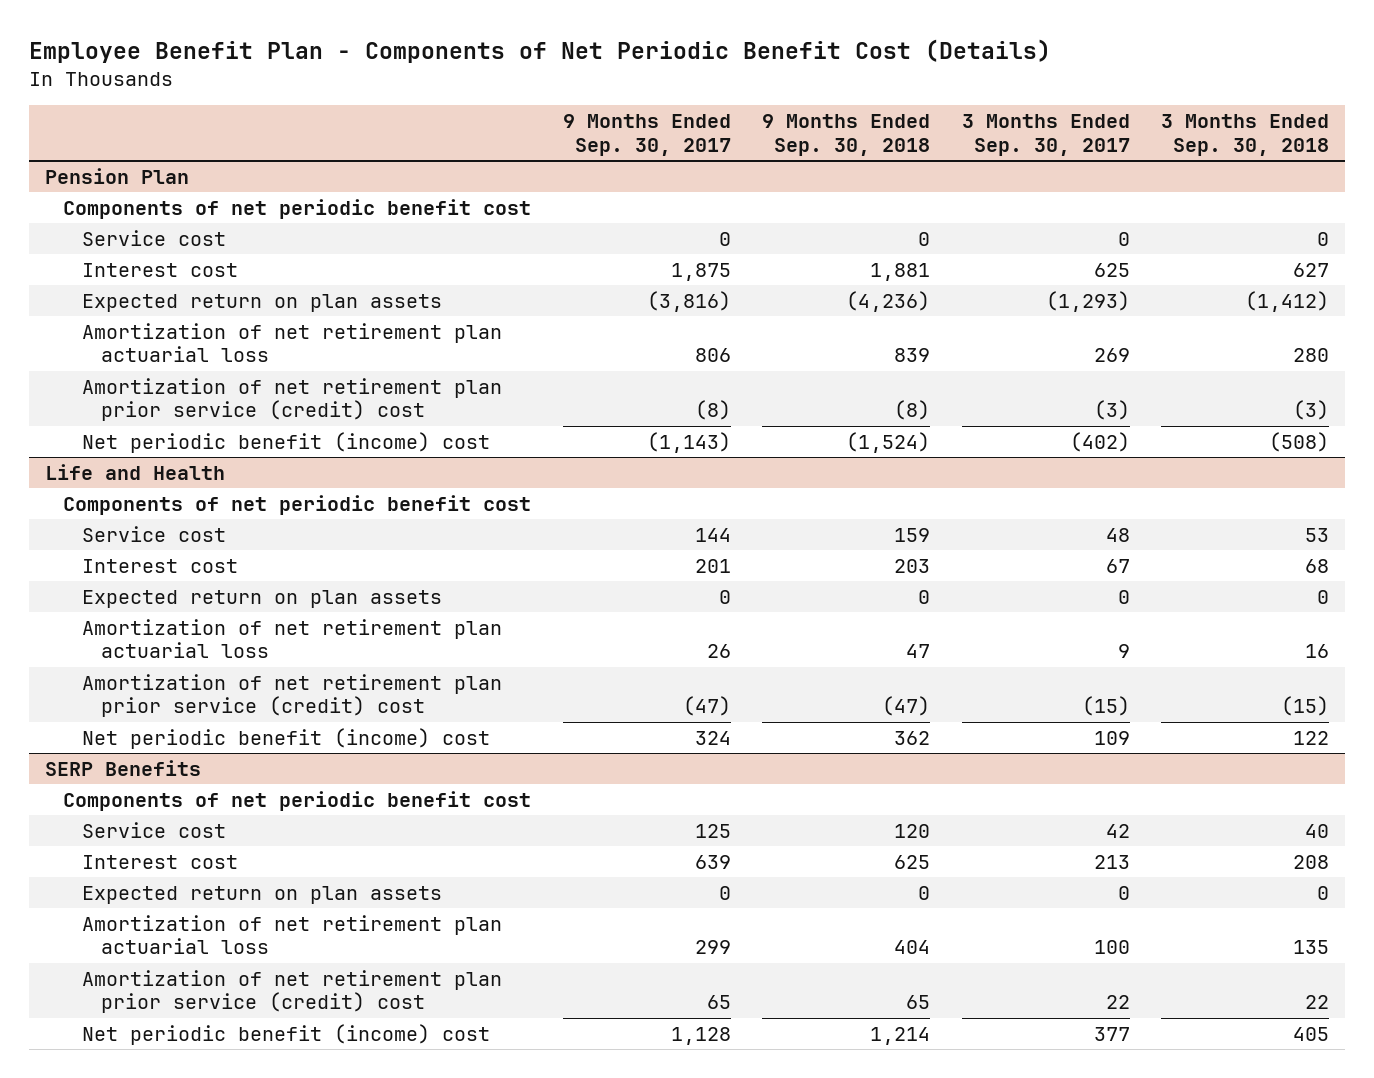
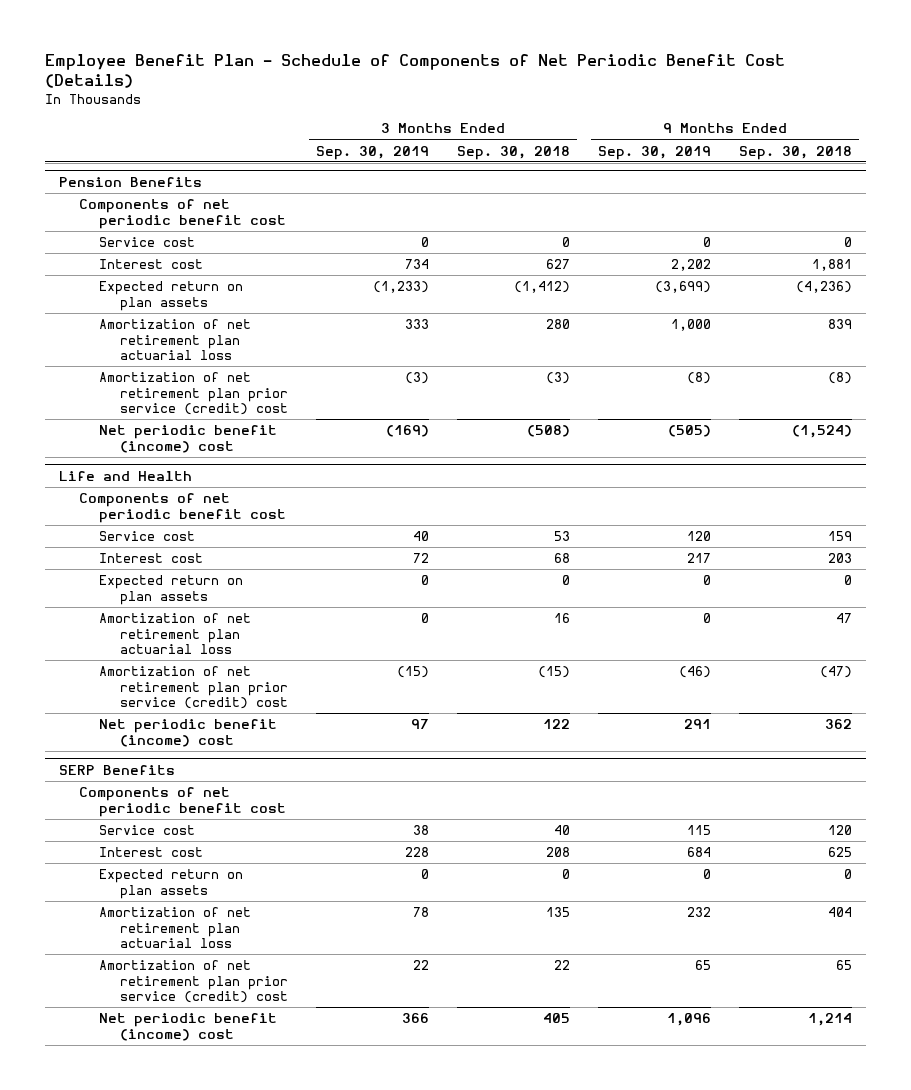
[28,39,1051,64] Employee Benefit Plan - Components of Net Periodic Benefit Cost (Details) -> [45,53,786,89] Employee Benefit Plan - Schedule of Components of Net Periodic Benefit Cost (Details)
[562,113,731,156] 9 Months Ended Sep. 30, 2017 -> none
[961,113,1130,156] 3 Months Ended Sep. 30, 2017 -> none
none -> [315,145,429,160] Sep. 30, 2019
none -> [598,145,712,160] Sep. 30, 2019
[44,167,189,184] Pension Plan -> [59,176,203,187] Pension Benefits

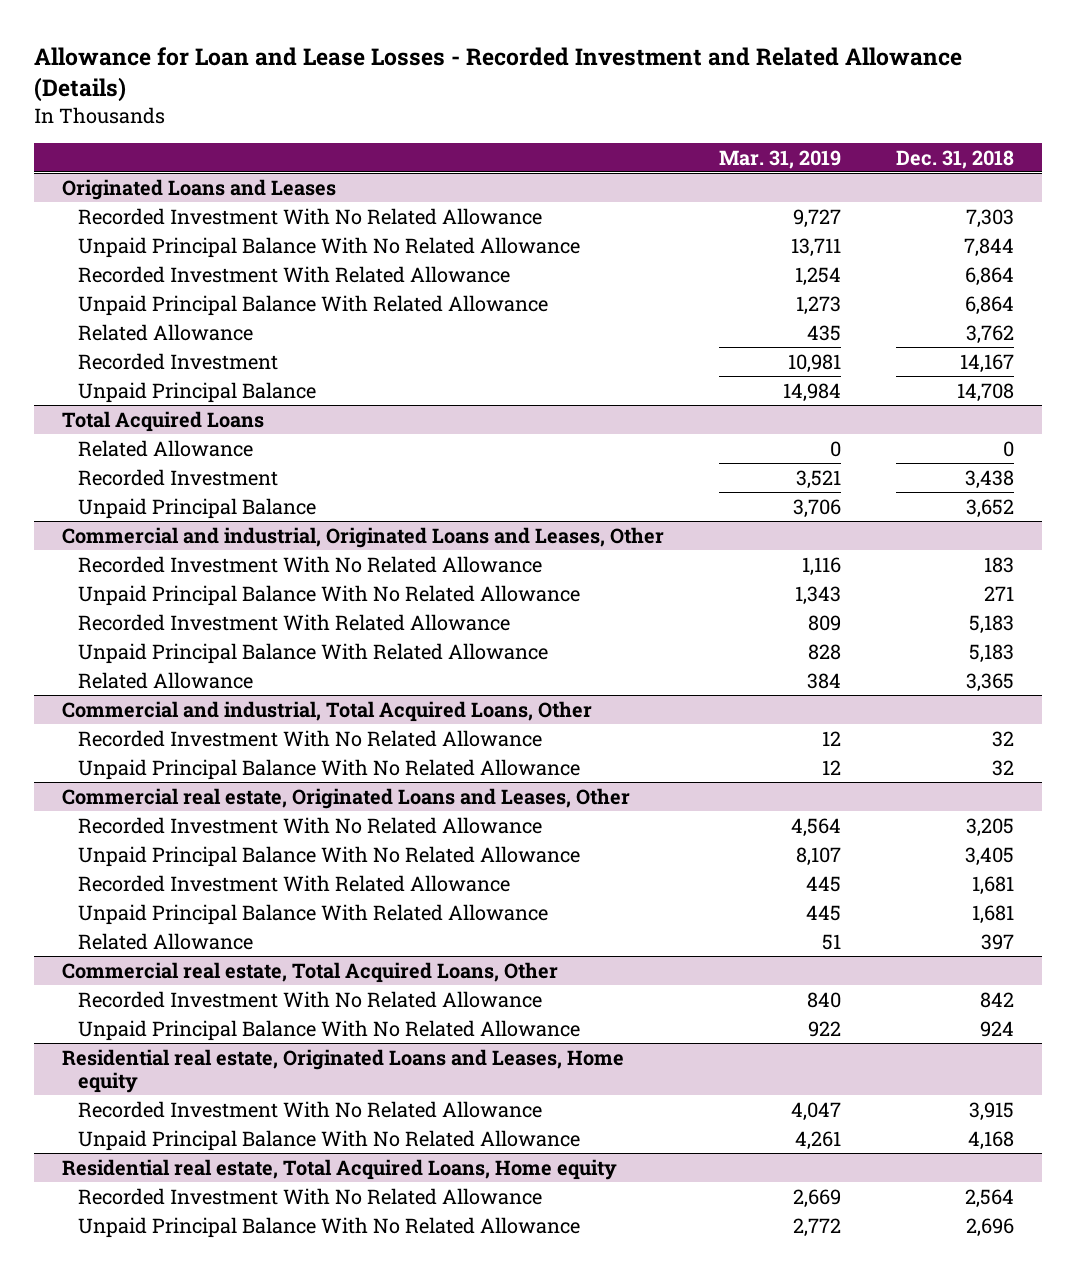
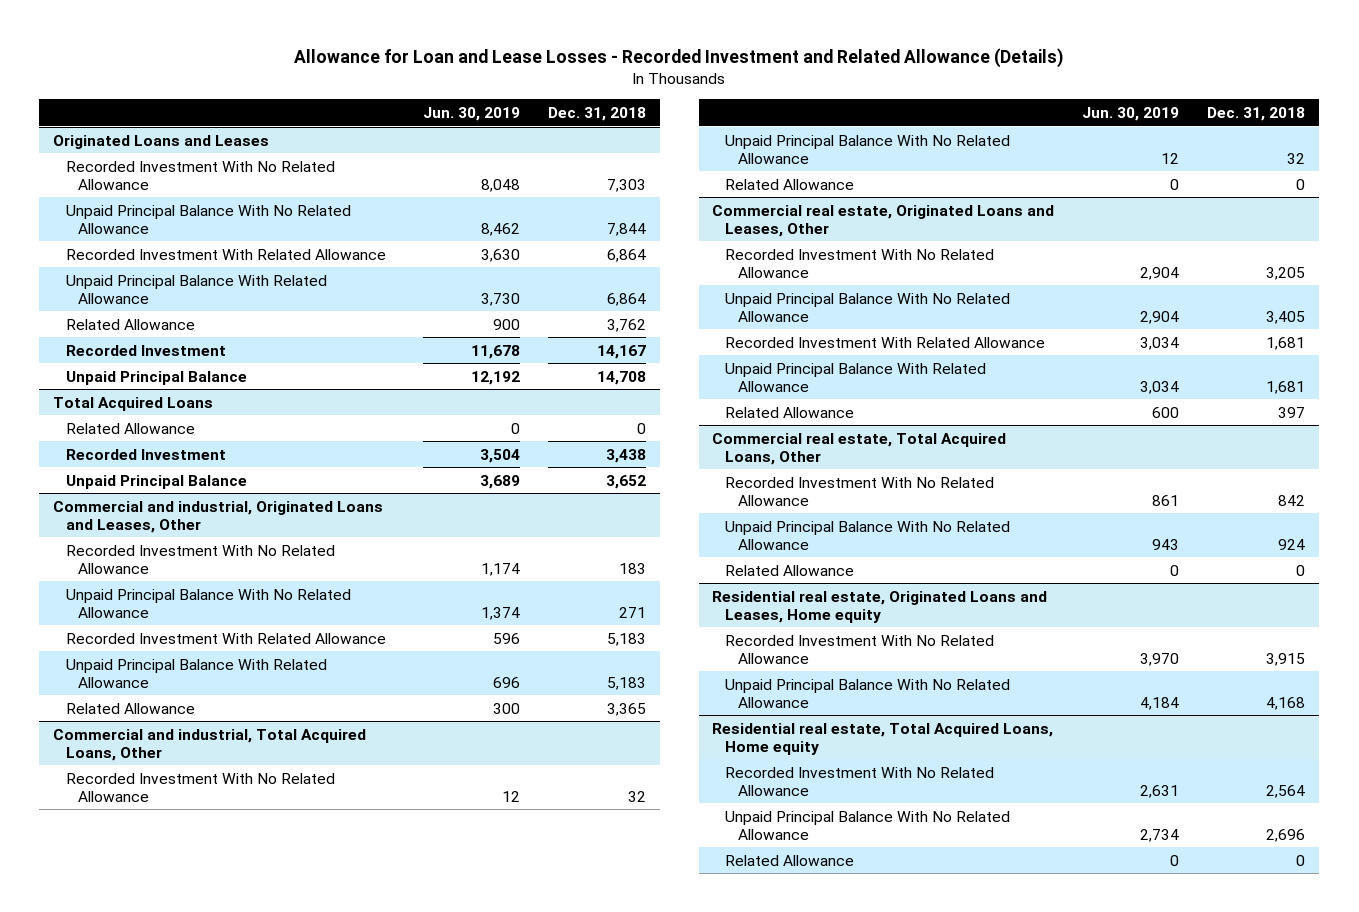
[718,149,841,169] Mar. 31, 2019 -> none
none -> [423,107,521,122] Jun. 30, 2019
none -> [725,178,855,190] Related Allowance
none -> [725,564,855,576] Related Allowance
none -> [725,854,855,866] Related Allowance

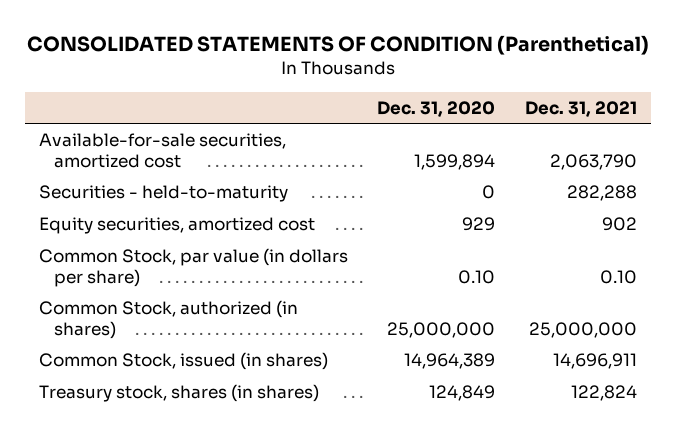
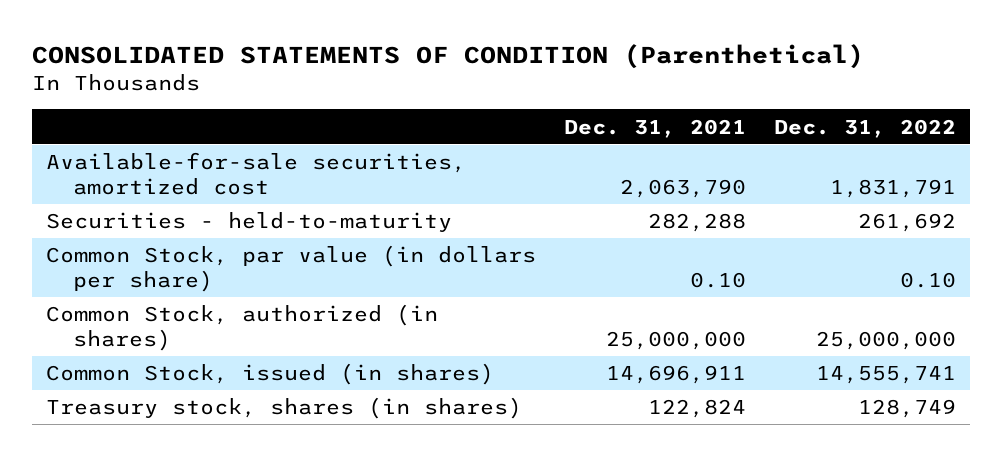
[377,100,496,117] Dec. 31, 2020 -> none
none -> [773,118,956,138] Dec. 31, 2022
[39,217,316,235] Equity securities, amortized cost -> none

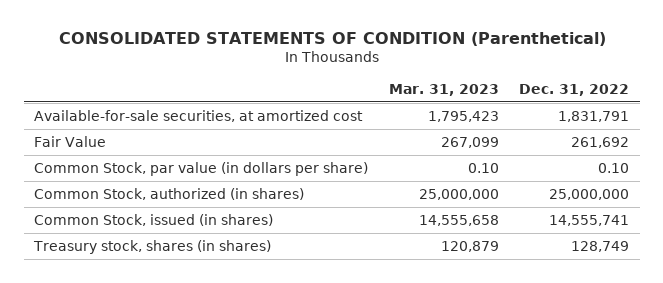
[563,118,746,138] Dec. 31, 2021 -> none
none -> [388,83,499,96] Mar. 31, 2023
[45,152,466,195] Available-for-sale securities, amortized cost -> [33,109,363,122] Available-for-sale securities, at amortized cost
[45,212,452,233] Securities - held-to-maturity -> [33,135,106,147] Fair Value

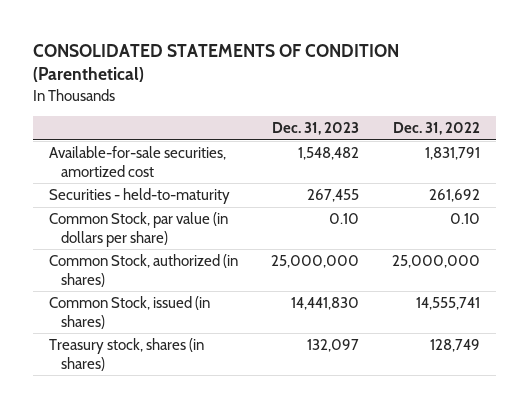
[388,83,499,96] Mar. 31, 2023 -> none
none -> [271,122,359,136] Dec. 31, 2023
[33,109,363,122] Available-for-sale securities, at amortized cost -> [49,146,227,177] Available-for-sale securities, amortized cost
[33,135,106,147] Fair Value -> [49,188,231,205] Securities - held-to-maturity

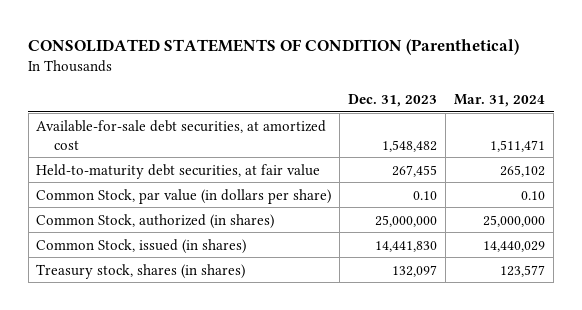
[392,122,480,136] Dec. 31, 2022 -> none
none -> [454,93,546,107] Mar. 31, 2024
[49,146,227,177] Available-for-sale securities, amortized cost -> [36,119,327,150] Available-for-sale debt securities, at amortized cost
[49,188,231,205] Securities - held-to-maturity -> [36,163,321,179] Held-to-maturity debt securities, at fair value

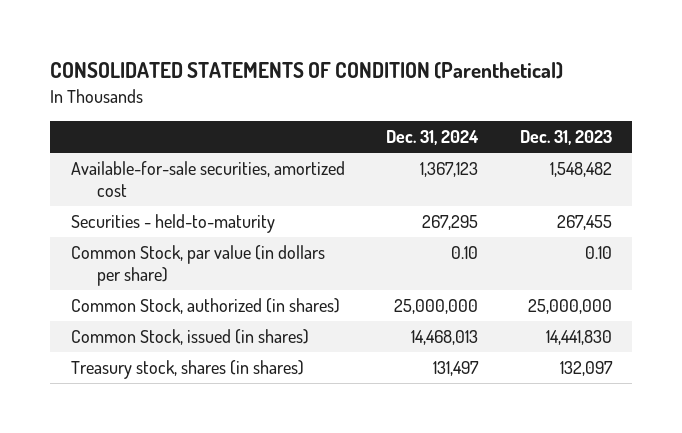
[454,93,546,107] Mar. 31, 2024 -> none
none -> [386,130,480,146] Dec. 31, 2024
[36,119,327,150] Available-for-sale debt securities, at amortized cost -> [70,161,345,197] Available-for-sale securities, amortized cost
[36,163,321,179] Held-to-maturity debt securities, at fair value -> [70,214,275,234] Securities - held-to-maturity

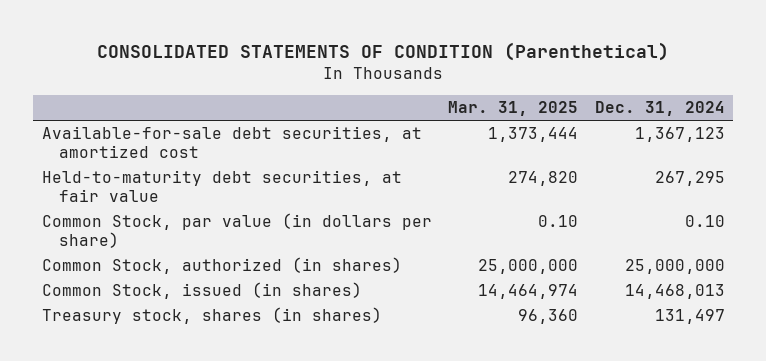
[519,130,612,146] Dec. 31, 2023 -> none
none -> [448,101,579,117] Mar. 31, 2025
[70,161,345,197] Available-for-sale securities, amortized cost -> [41,126,422,159] Available-for-sale debt securities, at amortized cost
[70,214,275,234] Securities - held-to-maturity -> [41,170,402,203] Held-to-maturity debt securities, at fair value

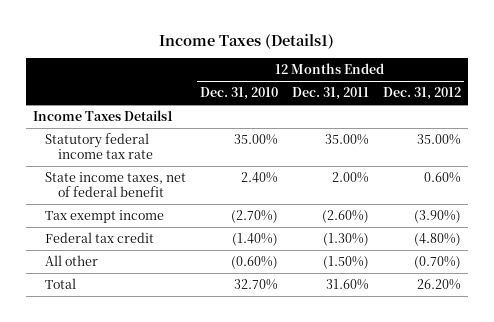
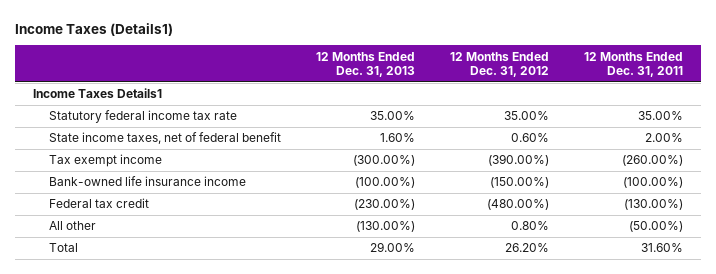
[200,87,279,101] Dec. 31, 2010 -> none
none -> [315,51,415,78] 12 Months Ended Dec. 31, 2013
[321,210,369,224] (2.60%) -> [622,155,684,167] (260.00%)
[413,210,461,224] (3.90%) -> [487,154,549,167] (390.00%)
none -> [48,176,246,187] Bank-owned life insurance income
[322,233,369,247] (1.30%) -> [624,199,684,211] (130.00%)
[413,233,461,247] (4.80%) -> [486,199,549,211] (480.00%)
[322,256,369,270] (1.50%) -> [629,221,684,233] (50.00%)
[413,256,461,270] (0.70%) -> [510,221,549,231] 0.80%

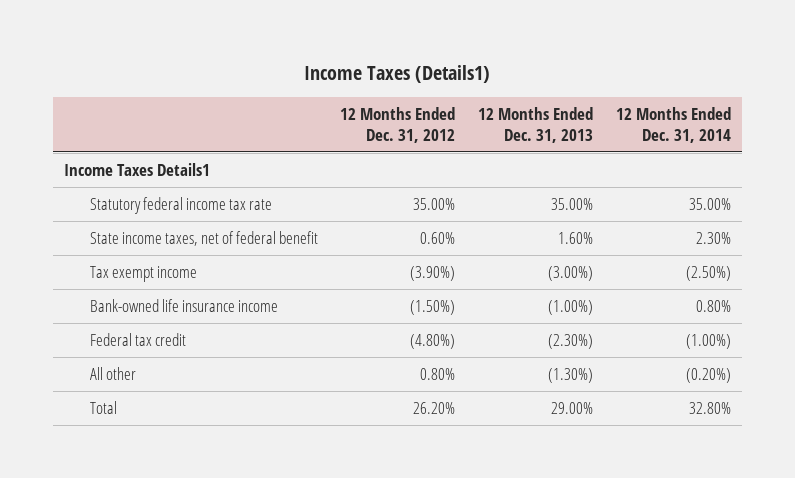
[584,51,684,78] 12 Months Ended Dec. 31, 2011 -> none
none -> [615,106,731,143] 12 Months Ended Dec. 31, 2014
[352,155,415,167] (300.00%) -> [547,266,593,282] (3.00%)
[487,154,549,167] (390.00%) -> [410,266,456,282] (3.90%)
[354,177,415,189] (100.00%) -> [547,300,593,316] (1.00%)
[489,177,549,189] (150.00%) -> [410,300,456,316] (1.50%)
[353,199,415,211] (230.00%) -> [547,334,593,350] (2.30%)
[486,199,549,211] (480.00%) -> [410,334,456,350] (4.80%)
[355,221,415,233] (130.00%) -> [547,368,593,384] (1.30%)

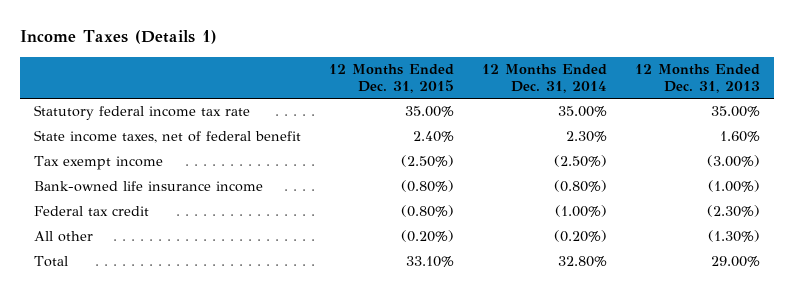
[304,64,491,83] Income Taxes (Details1) -> [19,30,217,45] Income Taxes (Details 1)
[340,106,456,143] 12 Months Ended Dec. 31, 2012 -> none
none -> [328,64,454,94] 12 Months Ended Dec. 31, 2015
[64,163,211,177] Income Taxes Details1 -> none
[695,300,731,313] 0.80% -> [553,180,607,193] (0.80%)

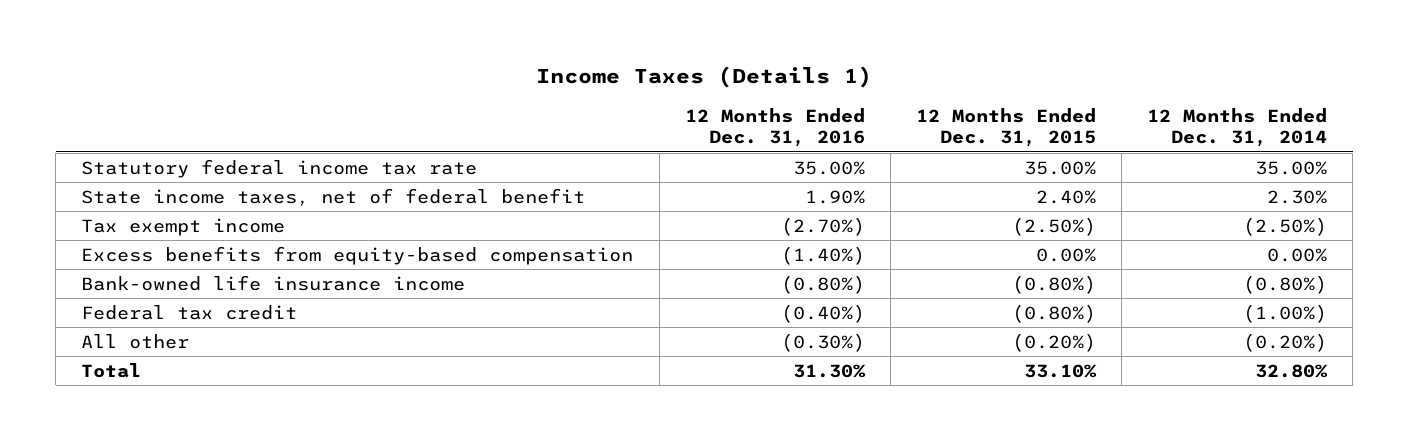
[634,64,760,94] 12 Months Ended Dec. 31, 2013 -> none
none -> [684,107,865,148] 12 Months Ended Dec. 31, 2016
none -> [81,245,634,265] Excess benefits from equity-based compensation

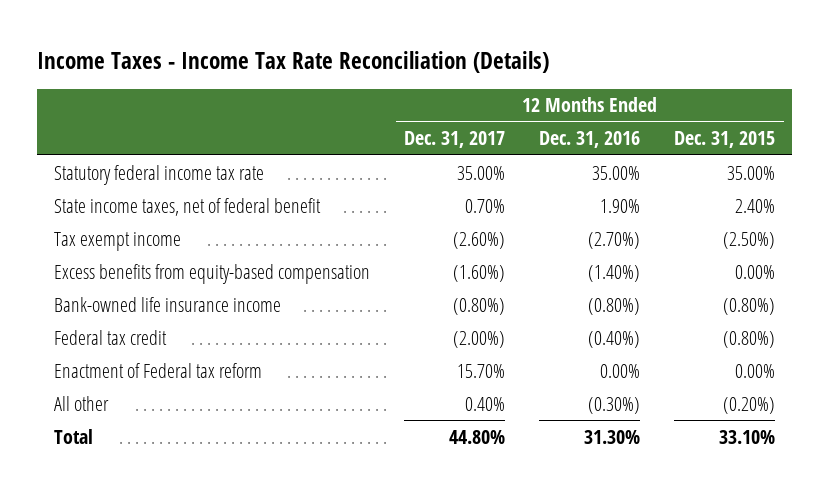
[536,66,873,89] Income Taxes (Details 1) -> [37,50,550,73] Income Taxes - Income Tax Rate Reconciliation (Details)
[1147,107,1328,148] 12 Months Ended Dec. 31, 2014 -> none
none -> [404,131,506,149] Dec. 31, 2017
none -> [54,362,263,378] Enactment of Federal tax reform

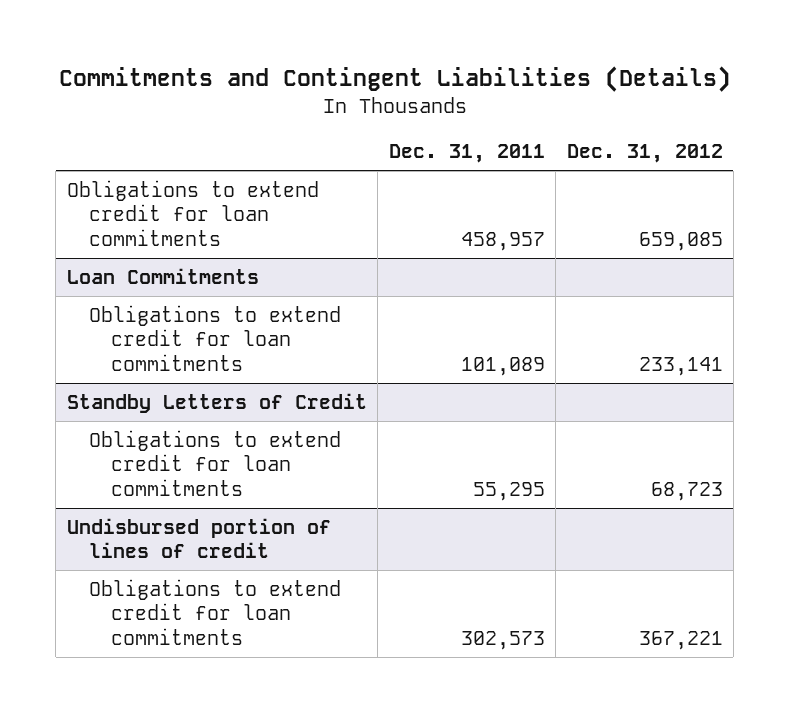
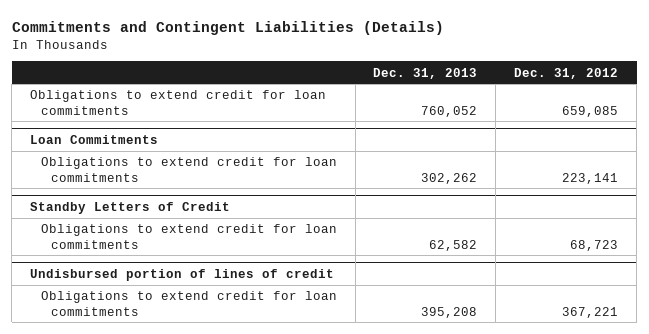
[388,143,545,163] Dec. 31, 2011 -> none
none -> [373,67,478,79] Dec. 31, 2013
[638,357,723,377] 233,141 -> [562,172,619,184] 223,141

